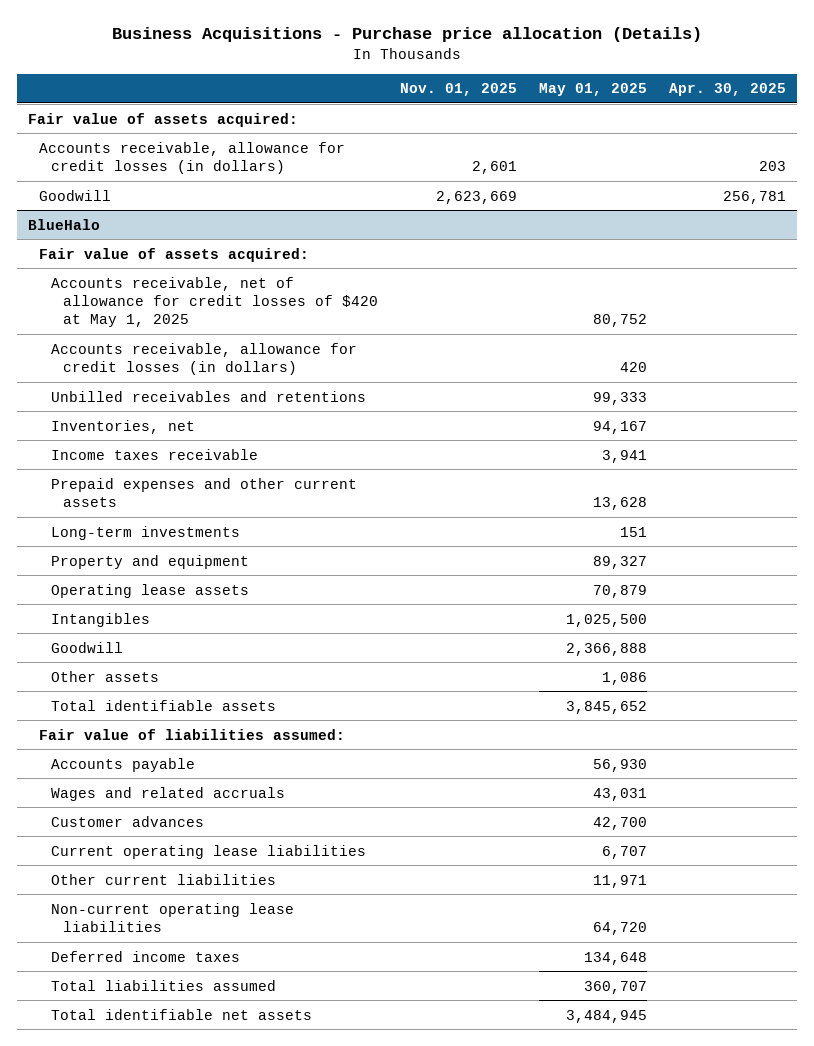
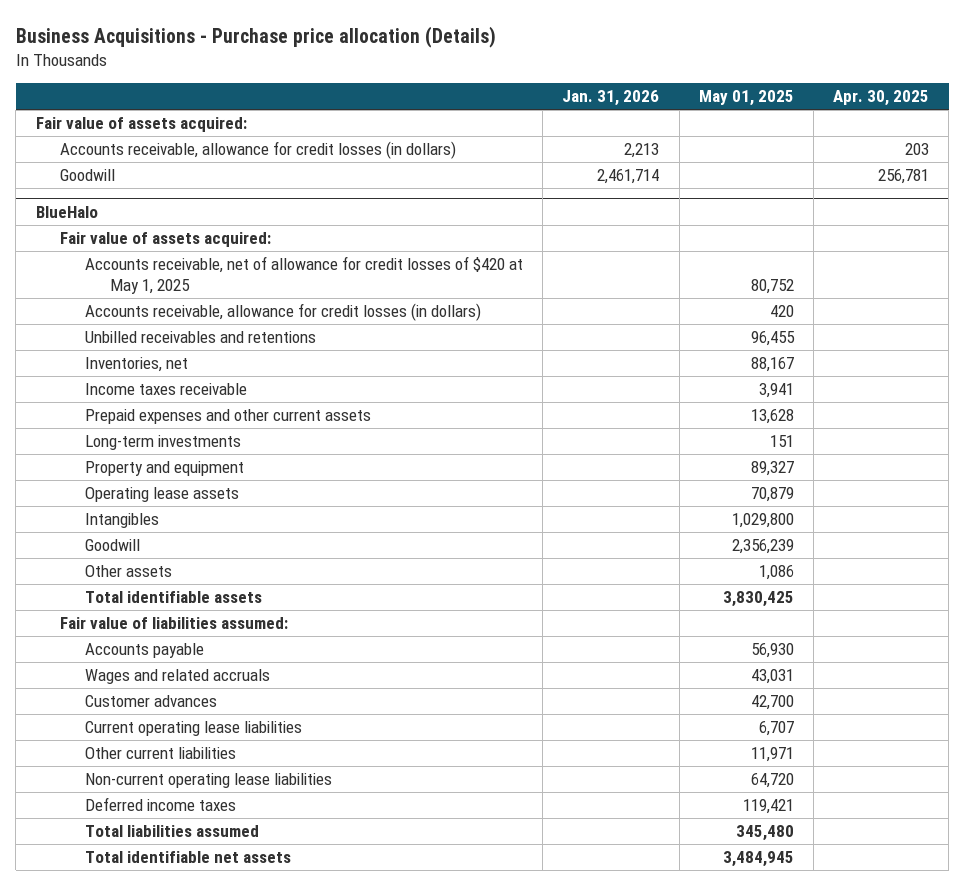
[400,83,518,97] Nov. 01, 2025 -> none
none -> [562,90,660,107] Jan. 31, 2026
[593,391,648,405] 99,333 -> [750,331,795,347] 96,455
[593,420,648,434] 94,167 -> [750,357,794,373] 88,167
[566,613,648,627] 1,025,500 -> [731,513,794,529] 1,029,800
[566,642,648,656] 2,366,888 -> [731,539,794,555] 2,356,239
[566,700,648,714] 3,845,652 -> [722,591,794,608] 3,830,425
[584,951,648,965] 134,648 -> [742,799,794,815] 119,421
[584,980,648,994] 360,707 -> [735,825,794,842] 345,480

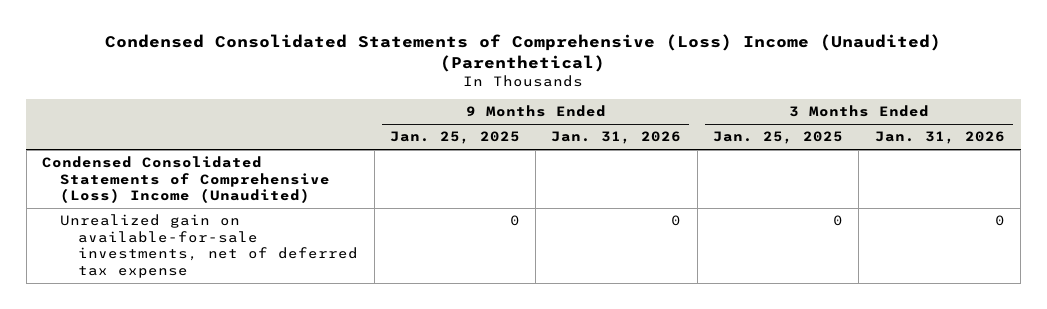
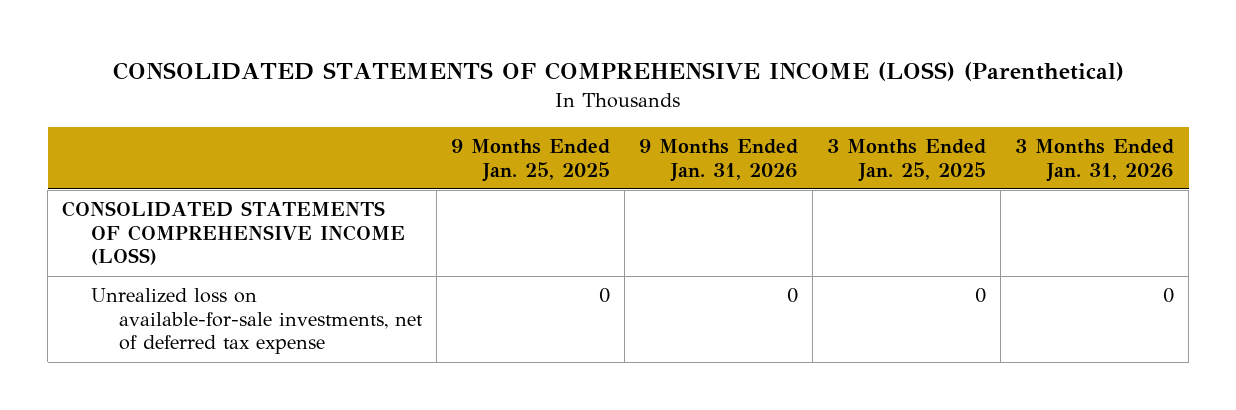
[105,33,942,72] Condensed Consolidated Statements of Comprehensive (Loss) Income (Unaudited) (Parenthetical) -> [113,62,1125,82] CONSOLIDATED STATEMENTS OF COMPREHENSIVE INCOME (LOSS) (Parenthetical)
[41,156,331,204] Condensed Consolidated Statements of Comprehensive (Loss) Income (Unaudited) -> [62,201,405,266] CONSOLIDATED STATEMENTS OF COMPREHENSIVE INCOME (LOSS)
[60,214,359,279] Unrealized gain on available-for-sale investments, net of deferred tax expense -> [90,288,424,355] Unrealized loss on available-for-sale investments, net of deferred tax expense

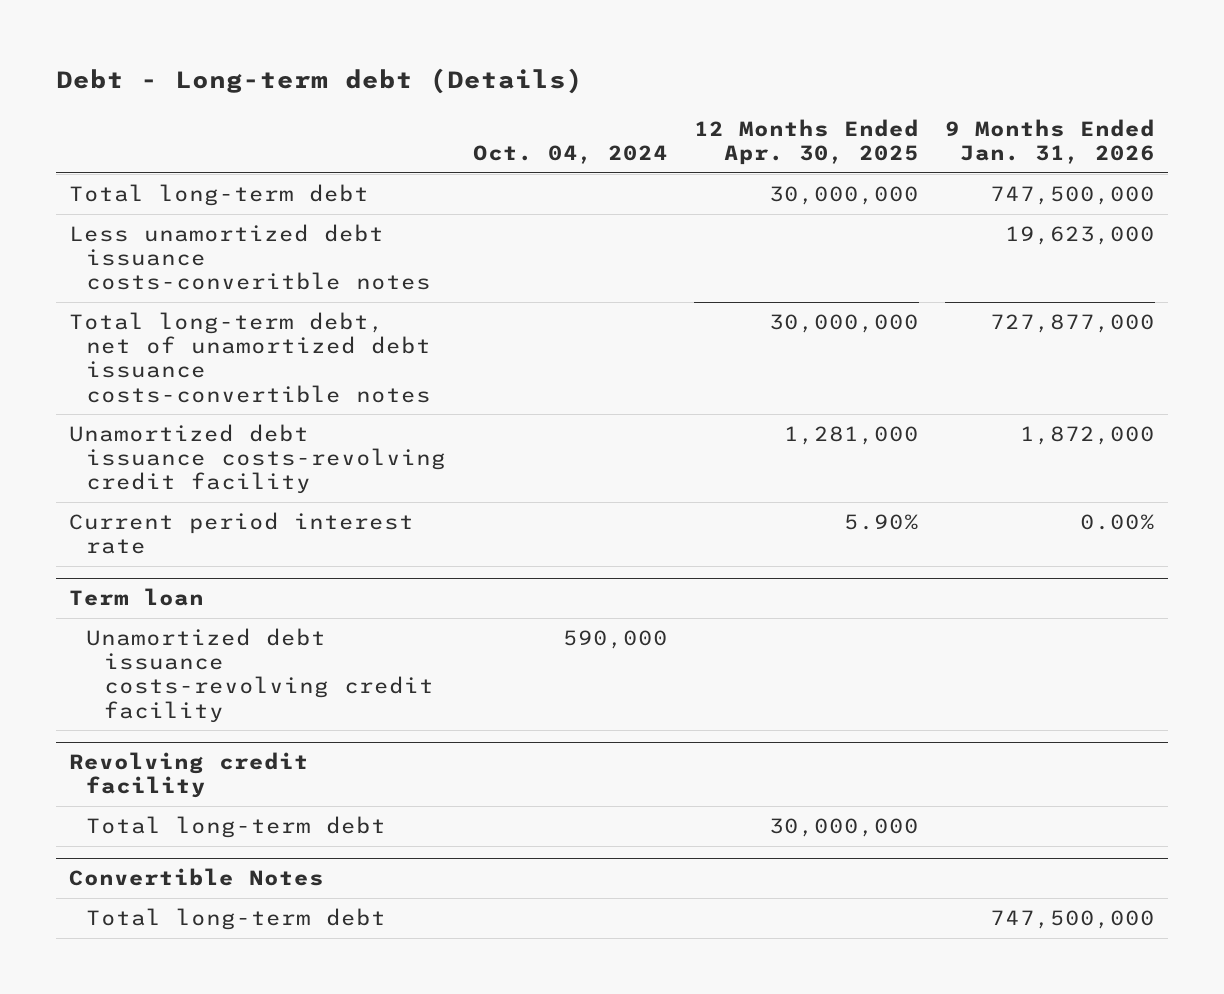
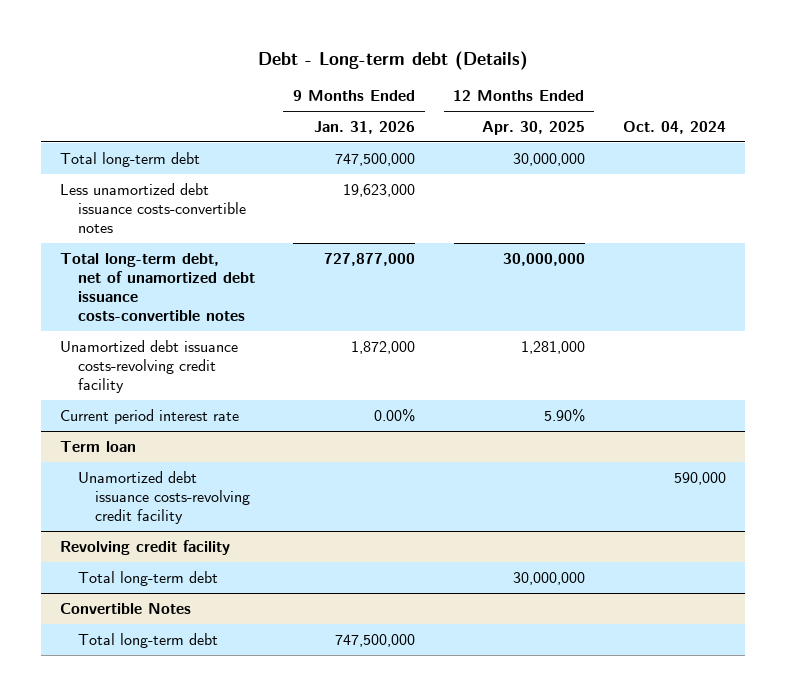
[69,224,432,291] Less unamortized debt issuance costs-converitble notes -> [59,182,246,234] Less unamortized debt issuance costs-convertible notes

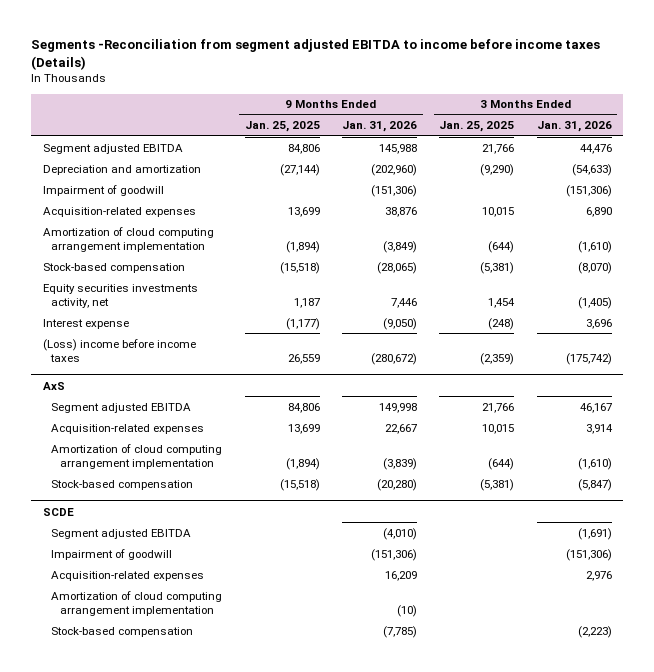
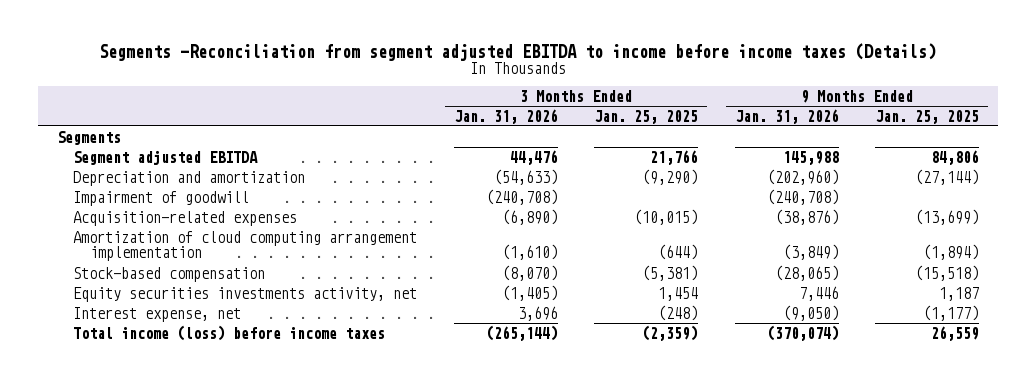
none -> [56,130,121,145] Segments
[370,184,417,197] (151,306) -> [766,188,839,205] (240,708)
[565,184,612,197] (151,306) -> [485,188,558,205] (240,708)
[287,206,320,217] 13,699 -> [915,208,980,225] (13,699)
[384,206,417,217] 38,876 -> [774,208,839,225] (38,876)
[482,206,515,217] 10,015 -> [634,208,699,225] (10,015)
[585,206,612,217] 6,890 -> [501,208,558,225] (6,890)
[42,381,65,390] AxS -> none
[51,402,192,413] Segment adjusted EBITDA -> none
[51,423,205,434] Acquisition-related expenses -> none
[51,443,223,469] Amortization of cloud computing arrangement implementation -> none
[51,479,194,490] Stock-based compensation -> none
[42,507,74,516] SCDE -> none
[51,528,192,539] Segment adjusted EBITDA -> none
[51,548,173,560] Impairment of goodwill -> none
[51,570,205,581] Acquisition-related expenses -> none
[51,590,223,616] Amortization of cloud computing arrangement implementation -> none
[51,626,194,637] Stock-based compensation -> none
[42,318,129,329] Interest expense -> [73,306,242,322] Interest expense, net
[42,338,196,362] (Loss) income before income taxes -> [73,324,386,341] Total income (loss) before income taxes
[370,352,417,365] (280,672) -> [766,324,839,341] (370,074)
[565,352,612,365] (175,742) -> [485,324,558,341] (265,144)

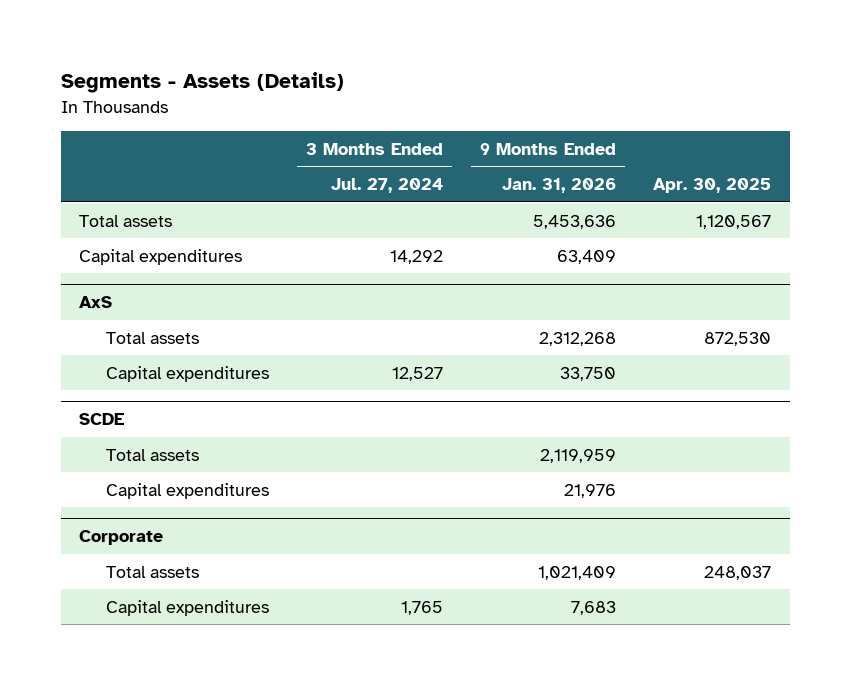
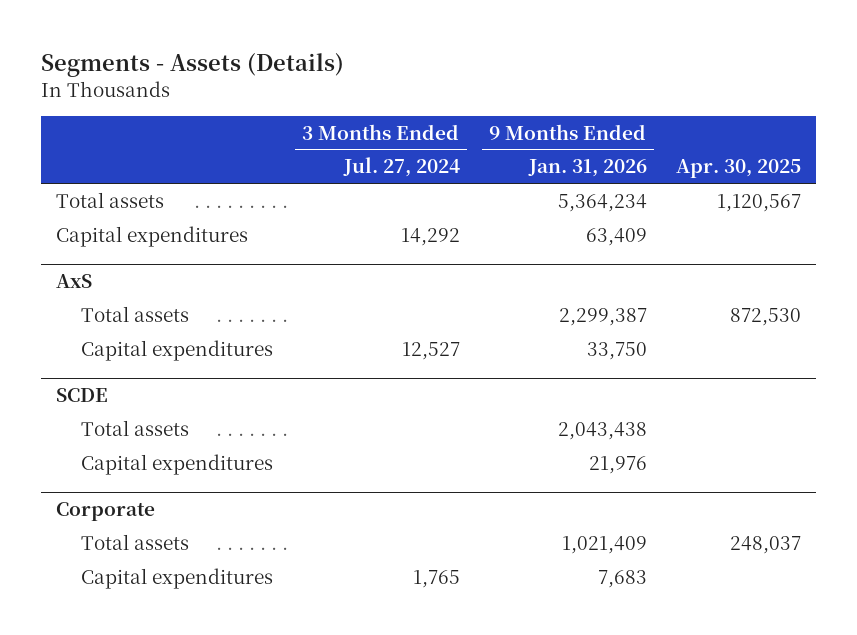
[533,214,617,229] 5,453,636 -> [557,193,647,212] 5,364,234
[539,331,617,346] 2,312,268 -> [558,307,647,326] 2,299,387
[540,448,617,463] 2,119,959 -> [557,421,647,440] 2,043,438

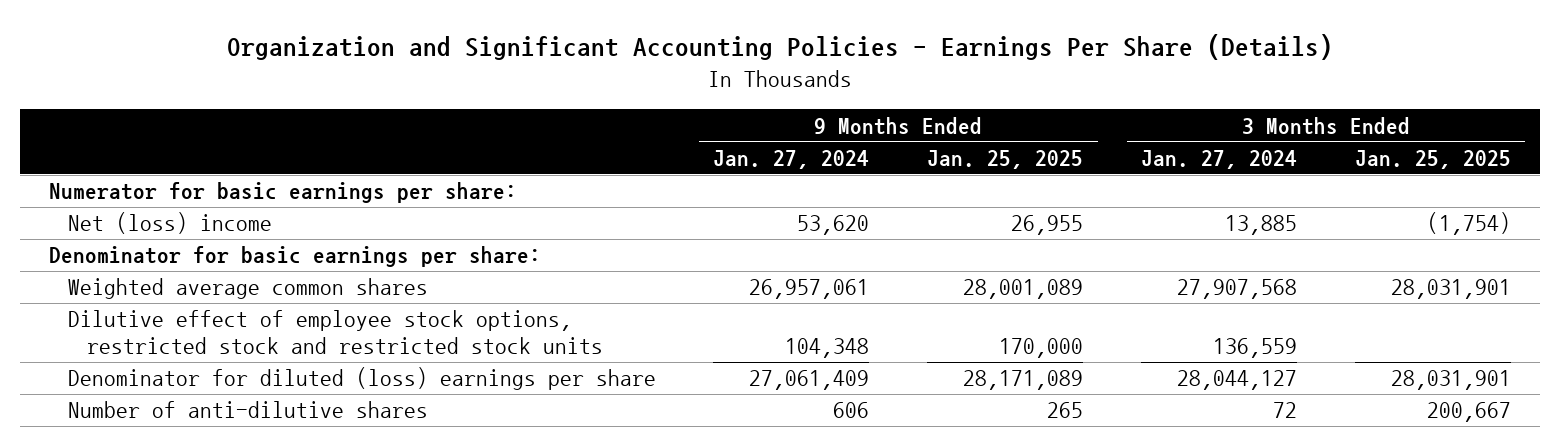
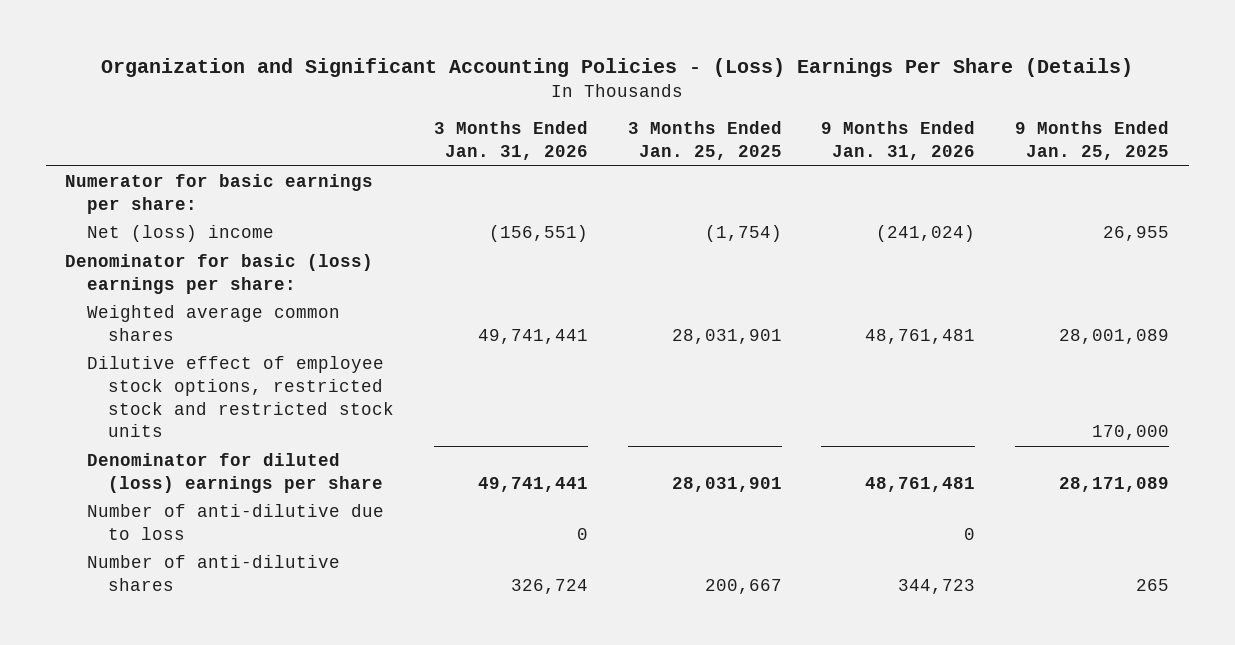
[226,34,1333,61] Organization and Significant Accounting Policies - Earnings Per Share (Details) -> [101,57,1134,77] Organization and Significant Accounting Policies - (Loss) Earnings Per Share (Details)
[713,149,870,169] Jan. 27, 2024 -> none
[1140,149,1297,169] Jan. 27, 2024 -> none
none -> [433,121,588,161] 3 Months Ended Jan. 31, 2026
none -> [821,121,976,161] 9 Months Ended Jan. 31, 2026
[48,246,541,268] Denominator for basic earnings per share: -> [65,254,374,294] Denominator for basic (loss) earnings per share:
none -> [86,504,384,540] Number of anti-dilutive due to loss

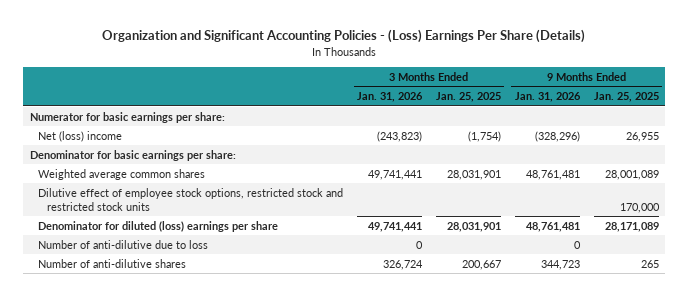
[488,225,588,243] (156,551) -> [377,130,423,142] (243,823)
[876,225,976,243] (241,024) -> [534,130,580,142] (328,296)
[65,254,374,294] Denominator for basic (loss) earnings per share: -> [29,149,236,161] Denominator for basic earnings per share:

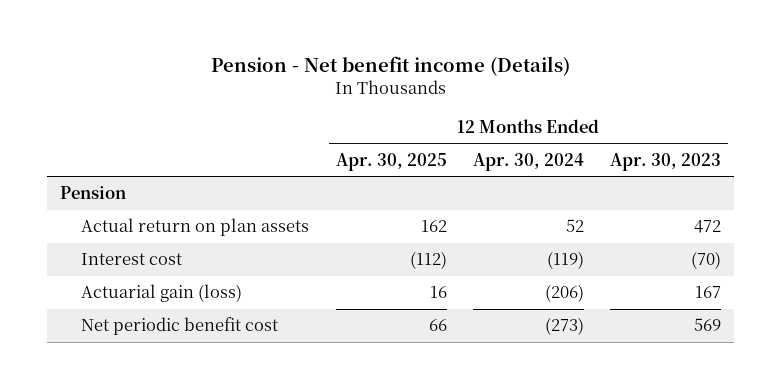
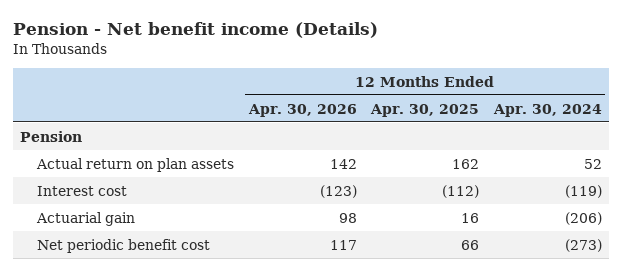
[610,152,722,171] Apr. 30, 2023 -> none
none -> [247,103,357,117] Apr. 30, 2026
[81,284,243,303] Actuarial gain (loss) -> [36,211,136,226] Actuarial gain

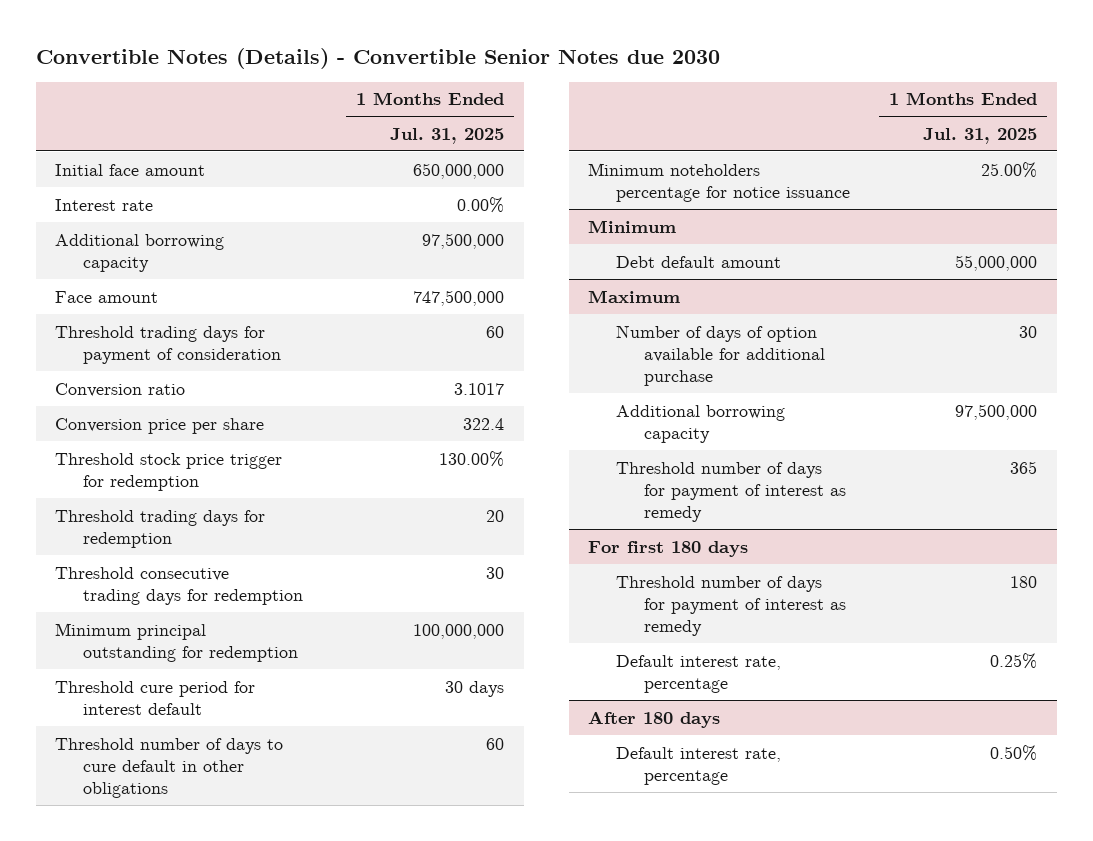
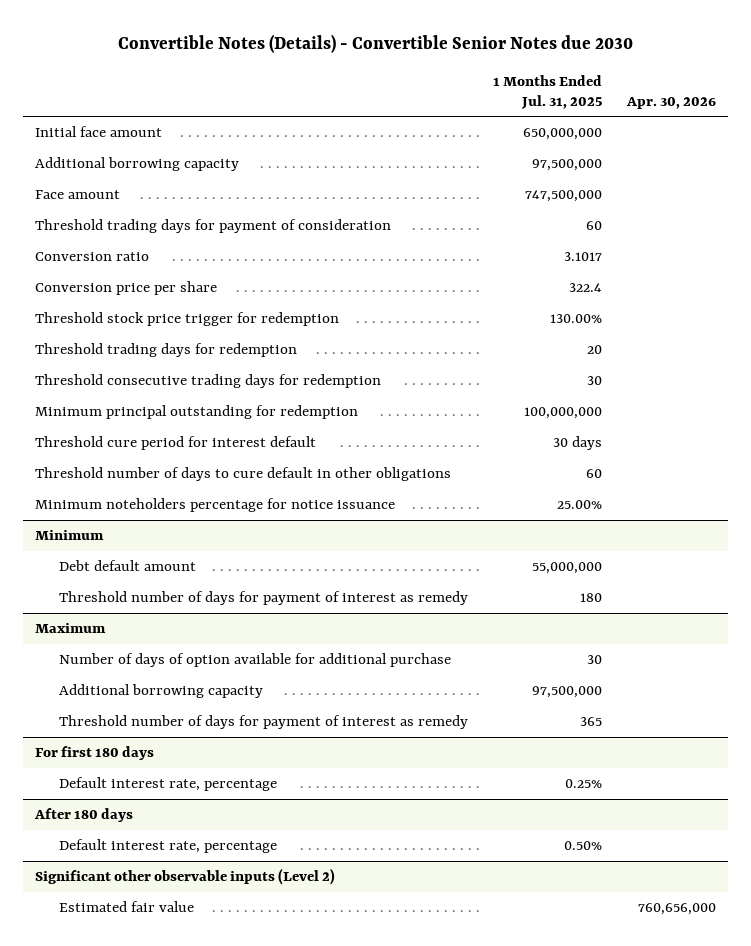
none -> [625,96,716,109] Apr. 30, 2026
[55,198,154,211] Interest rate -> none
none -> [58,591,468,606] Threshold number of days for payment of interest as remedy
[616,575,846,636] Threshold number of days for payment of interest as remedy -> none
none -> [35,868,336,886] Significant other observable inputs (Level 2)
none -> [58,901,194,913] Estimated fair value

